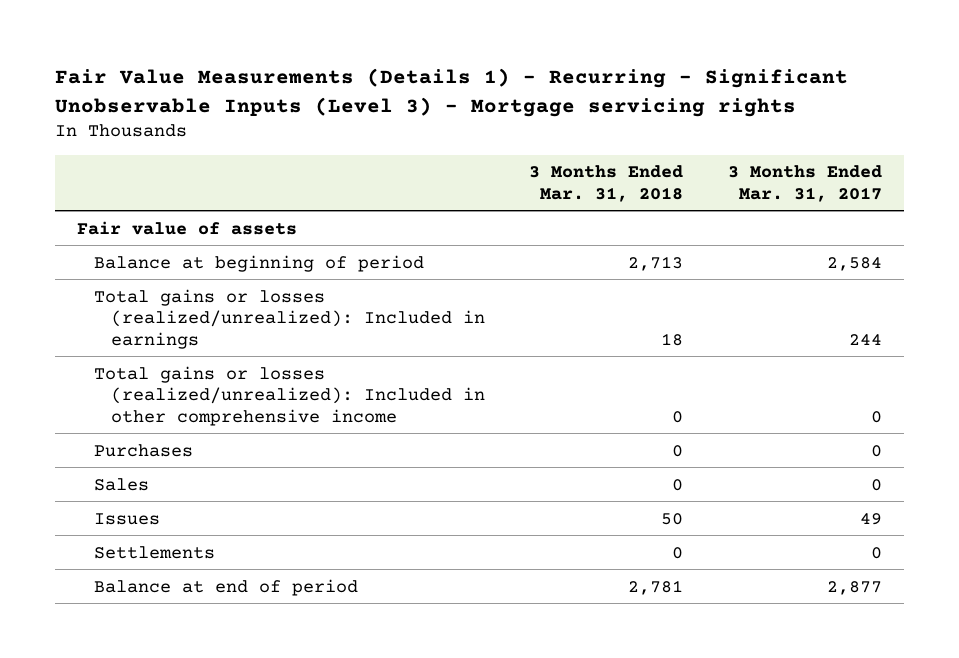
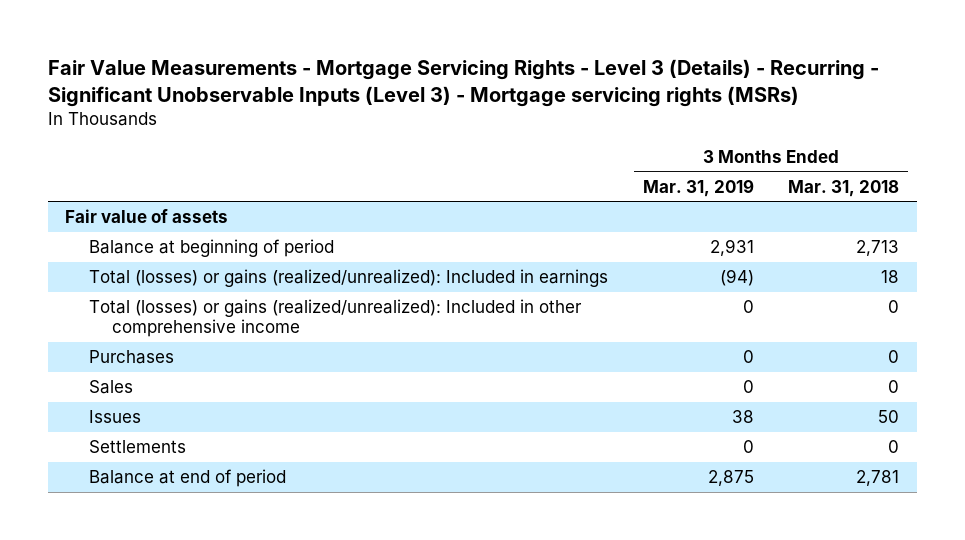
[54,68,848,117] Fair Value Measurements (Details 1) - Recurring - Significant Unobservable Inputs (Level 3) - Mortgage servicing rights -> [48,58,880,107] Fair Value Measurements - Mortgage Servicing Rights - Level 3 (Details) - Recurring - Significant Unobservable Inputs (Level 3) - Mortgage servicing rights (MSRs)
[727,165,882,202] 3 Months Ended Mar. 31, 2017 -> none
none -> [642,178,754,197] Mar. 31, 2019
[93,288,485,349] Total gains or losses (realized/unrealized): Included in earnings -> [88,269,608,288] Total (losses) or gains (realized/unrealized): Included in earnings
[93,365,485,426] Total gains or losses (realized/unrealized): Included in other comprehensive income -> [88,299,582,338] Total (losses) or gains (realized/unrealized): Included in other comprehensive income

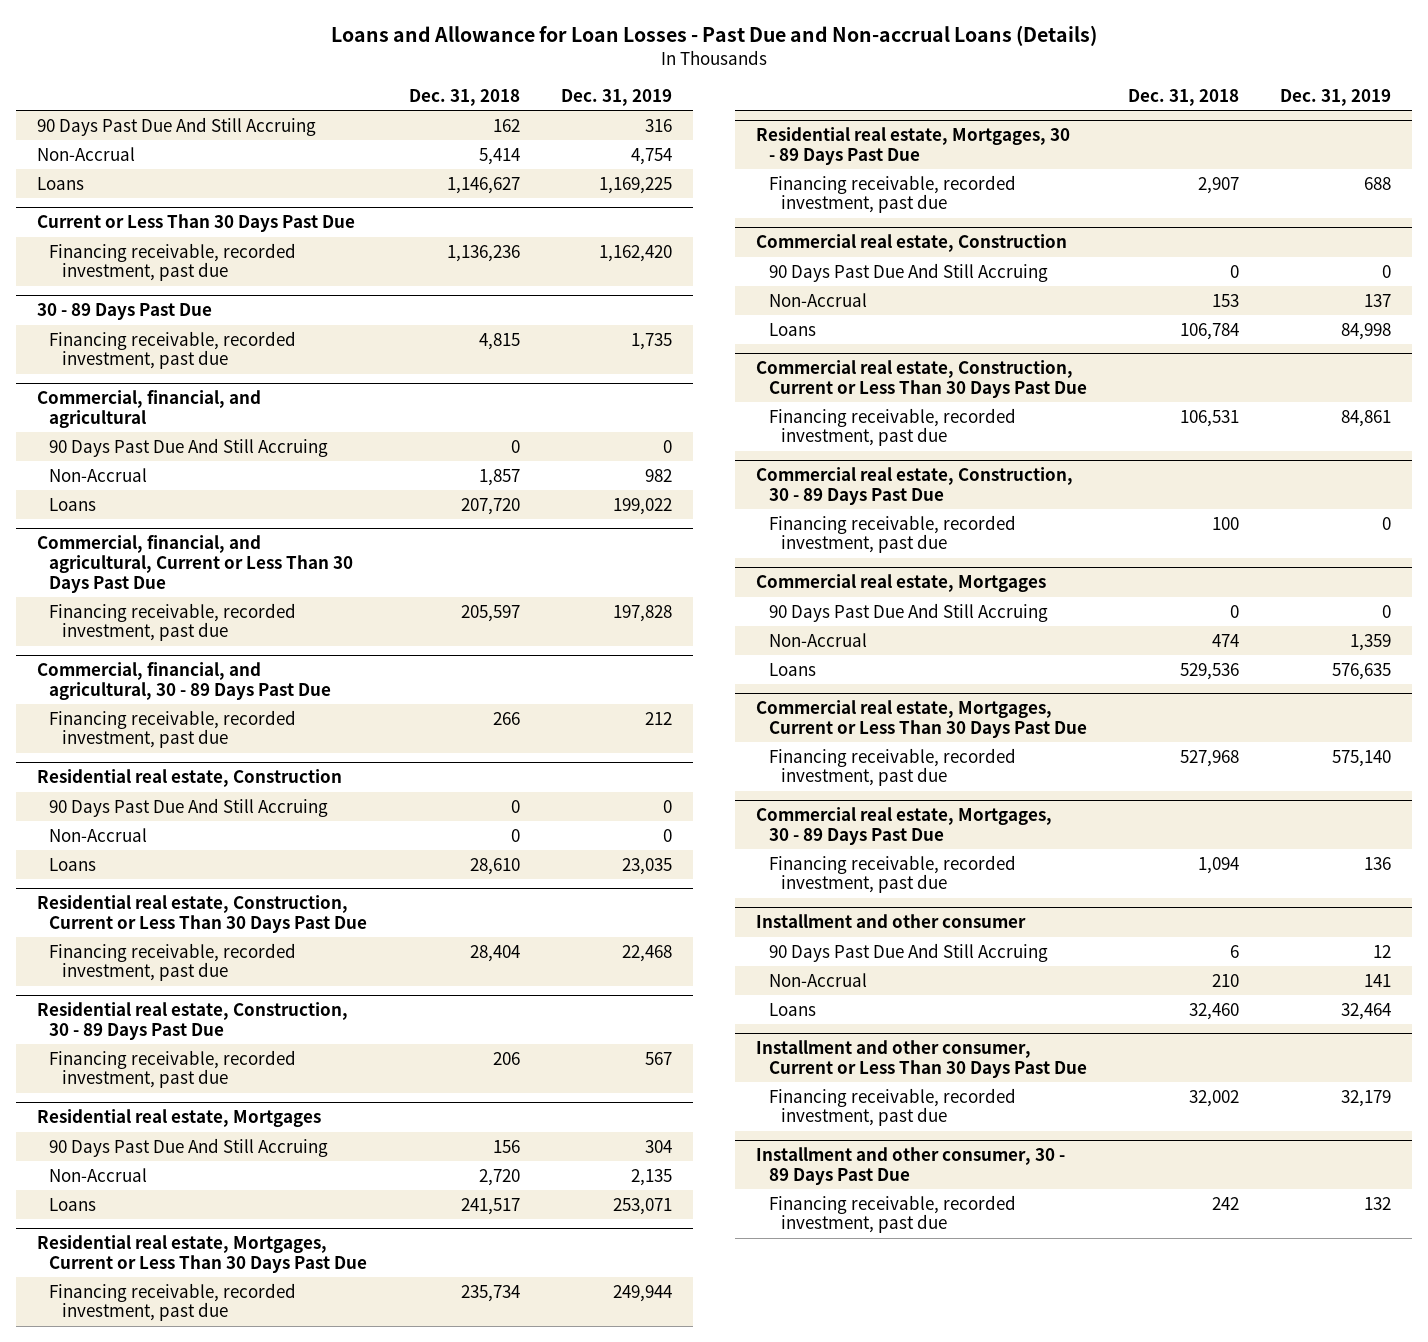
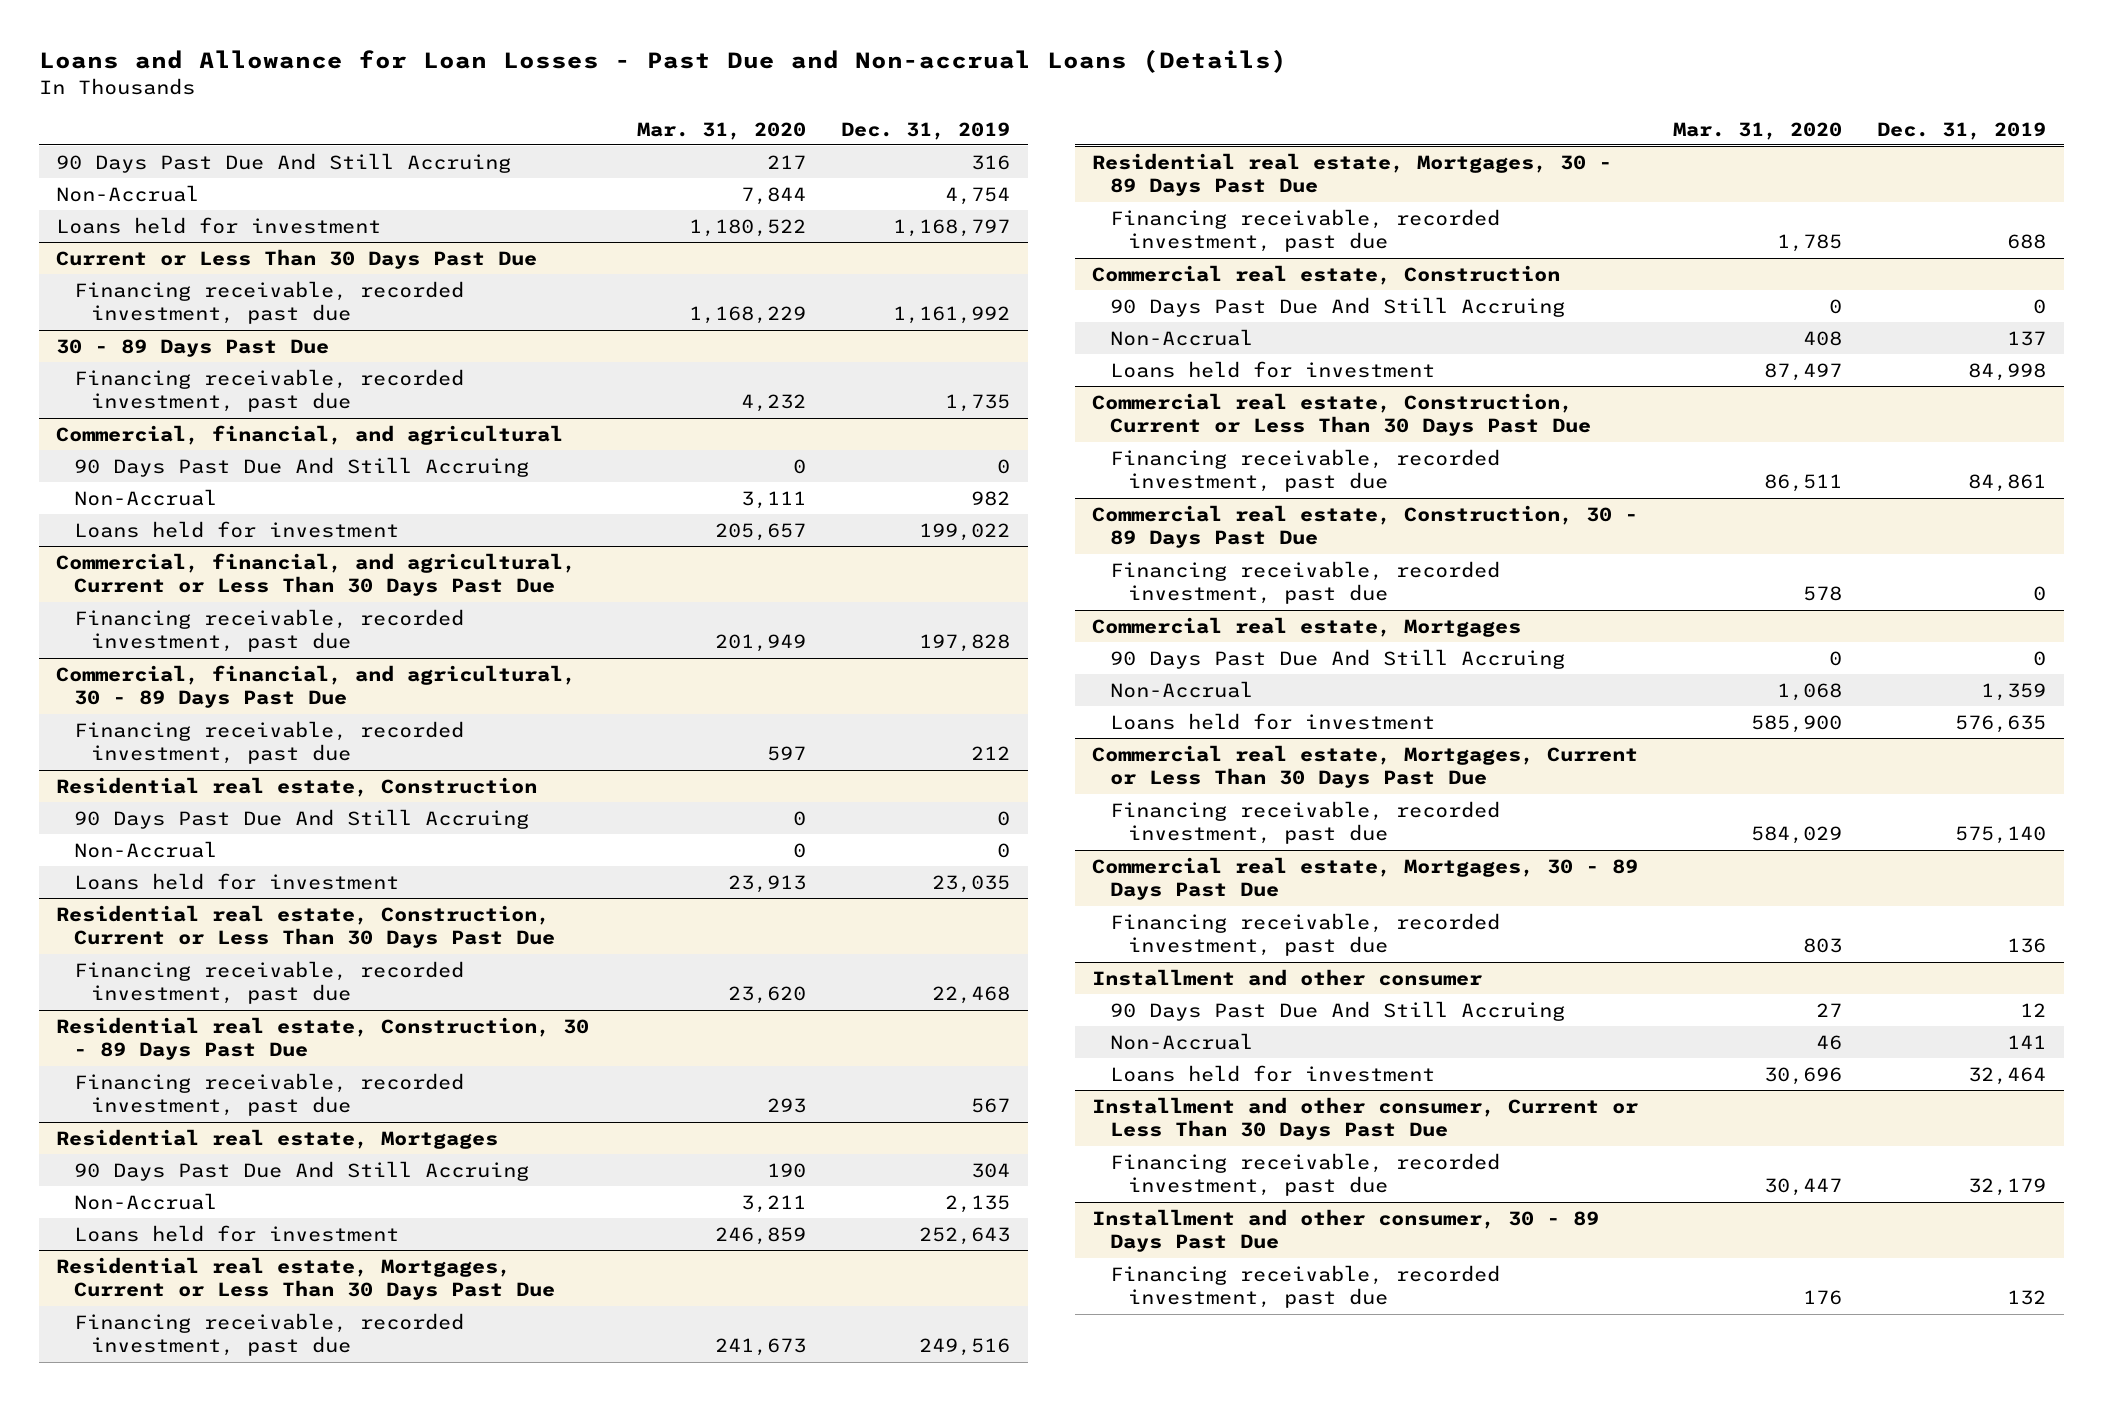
[408,88,520,106] Dec. 31, 2018 -> none
none -> [637,121,807,140] Mar. 31, 2020
[36,176,84,190] Loans -> [56,216,382,234] Loans held for investment
[599,176,673,194] 1,169,225 -> [893,218,1011,237] 1,168,797
[599,244,673,262] 1,162,420 -> [893,306,1011,325] 1,161,992
[49,497,97,511] Loans -> [73,520,399,538] Loans held for investment
[49,857,97,871] Loans -> [73,872,399,890] Loans held for investment
[49,1197,97,1211] Loans -> [73,1224,399,1242] Loans held for investment
[613,1197,673,1215] 253,071 -> [919,1226,1011,1245] 252,643
[613,1284,673,1302] 249,944 -> [919,1338,1011,1357] 249,516
[768,322,816,336] Loans -> [1110,360,1436,378] Loans held for investment
[768,662,816,676] Loans -> [1110,712,1436,730] Loans held for investment
[768,1002,816,1016] Loans -> [1110,1064,1436,1082] Loans held for investment

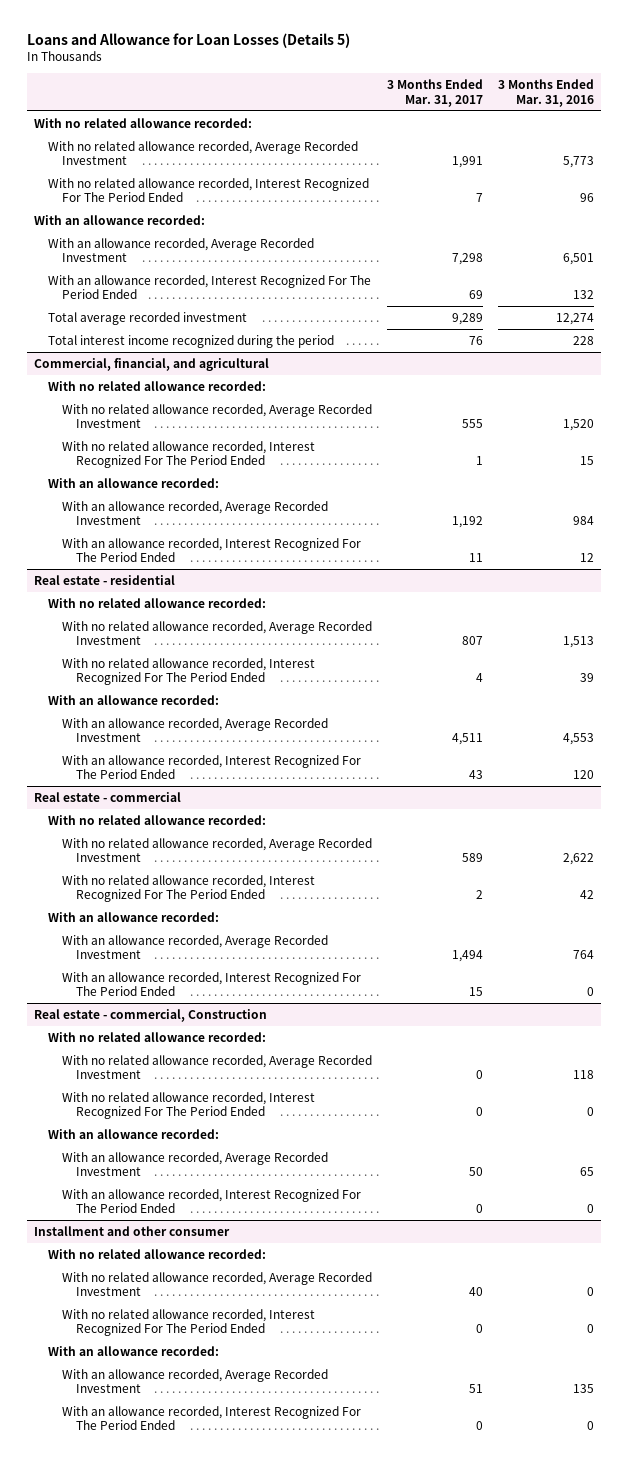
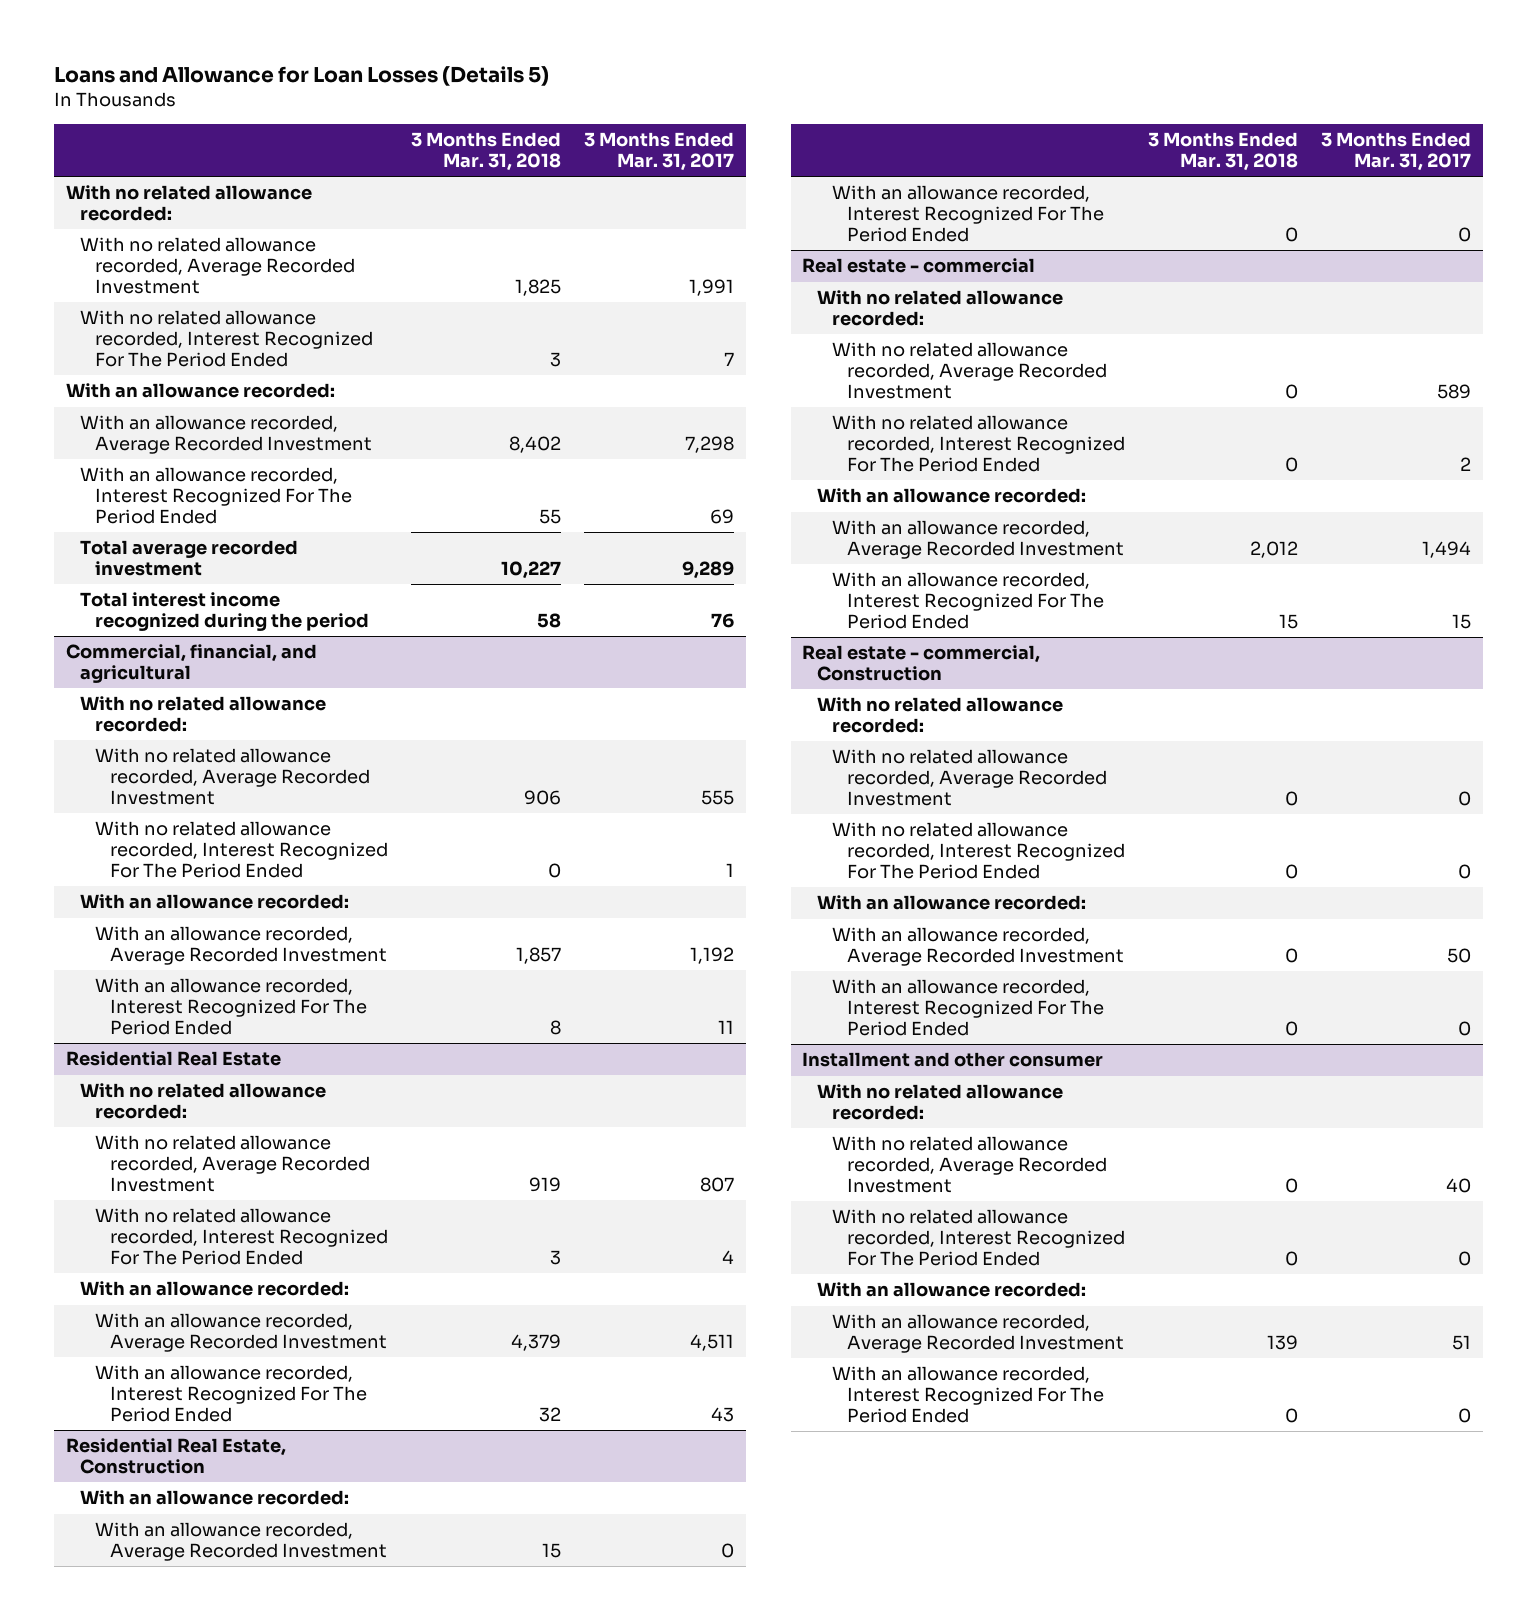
[497,79,594,107] 3 Months Ended Mar. 31, 2016 -> none
none -> [411,132,562,171] 3 Months Ended Mar. 31, 2018
[34,574,176,585] Real estate - residential -> [65,1051,281,1067] Residential Real Estate
none -> [65,1438,286,1475] Residential Real Estate, Construction
none -> [80,1490,350,1506] With an allowance recorded:
none -> [95,1522,388,1562] With an allowance recorded, Average Recorded Investment
none -> [831,185,1104,242] With an allowance recorded, Interest Recognized For The Period Ended

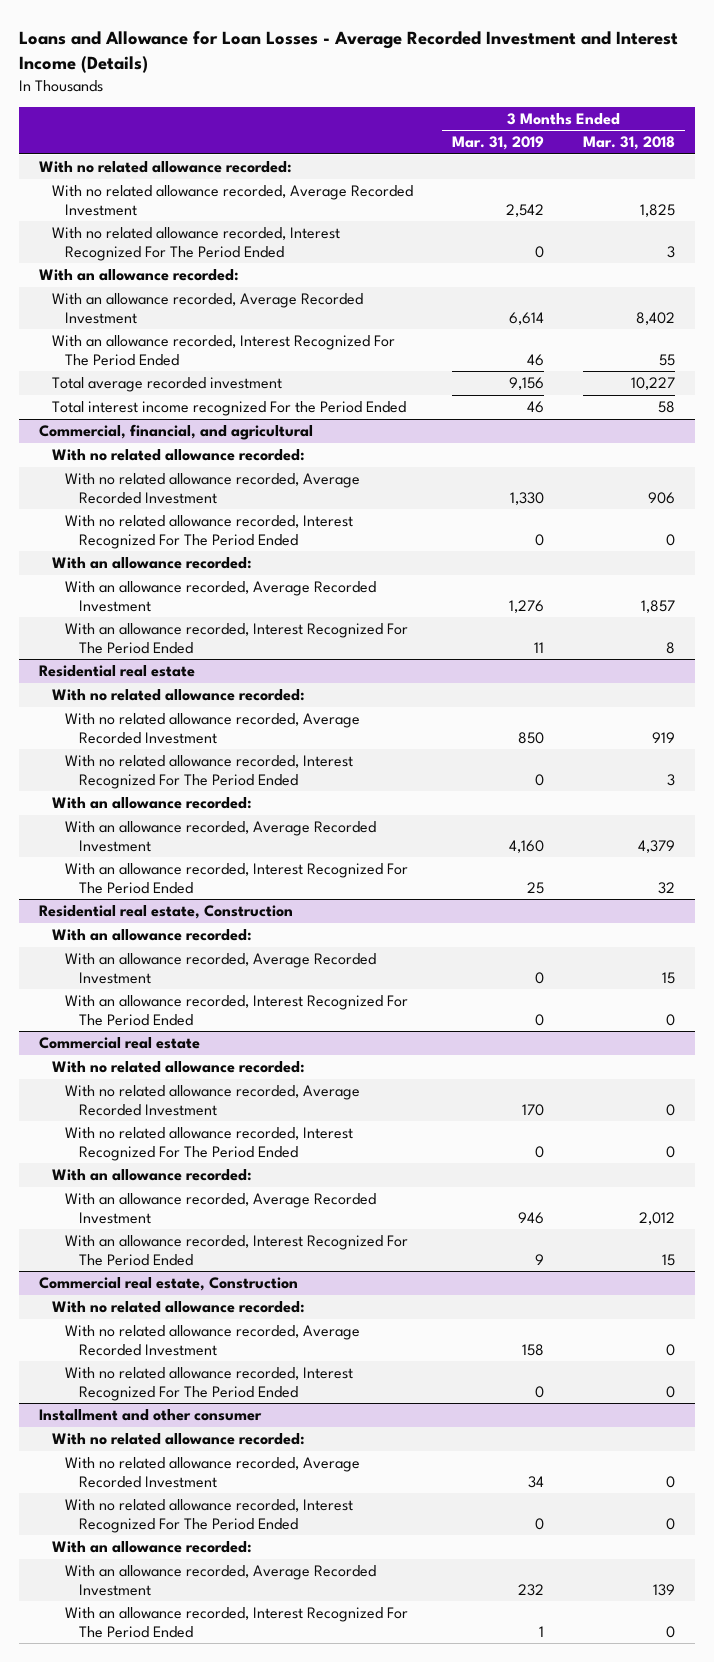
[53,65,549,86] Loans and Allowance for Loan Losses (Details 5) -> [19,31,679,74] Loans and Allowance for Loan Losses - Average Recorded Investment and Interest Income (Details)
[584,132,735,171] 3 Months Ended Mar. 31, 2017 -> none
none -> [452,136,545,151] Mar. 31, 2019
[80,592,370,632] Total interest income recognized during the period -> [52,401,407,417] Total interest income recognized For the Period Ended
[65,1051,281,1067] Residential Real Estate -> [38,665,195,678] Residential real estate
[65,1438,286,1475] Residential Real Estate, Construction -> [38,905,293,920] Residential real estate, Construction
[802,258,1036,274] Real estate - commercial -> [38,1037,200,1050] Commercial real estate
[802,645,1041,682] Real estate - commercial, Construction -> [38,1277,298,1292] Commercial real estate, Construction
[817,895,1087,911] With an allowance recorded: -> none
[831,927,1124,967] With an allowance recorded, Average Recorded Investment -> none
[831,979,1104,1036] With an allowance recorded, Interest Recognized For The Period Ended -> none

